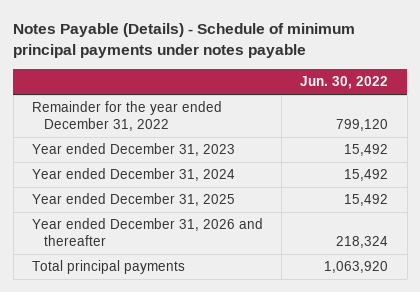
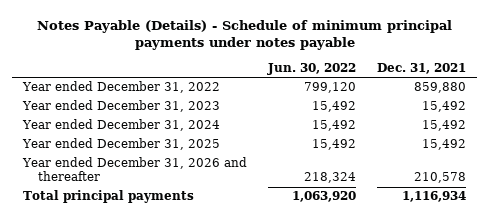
none -> [377,62,467,74] Dec. 31, 2021
[31,101,222,132] Remainder for the year ended December 31, 2022 -> [21,81,220,94] Year ended December 31, 2022

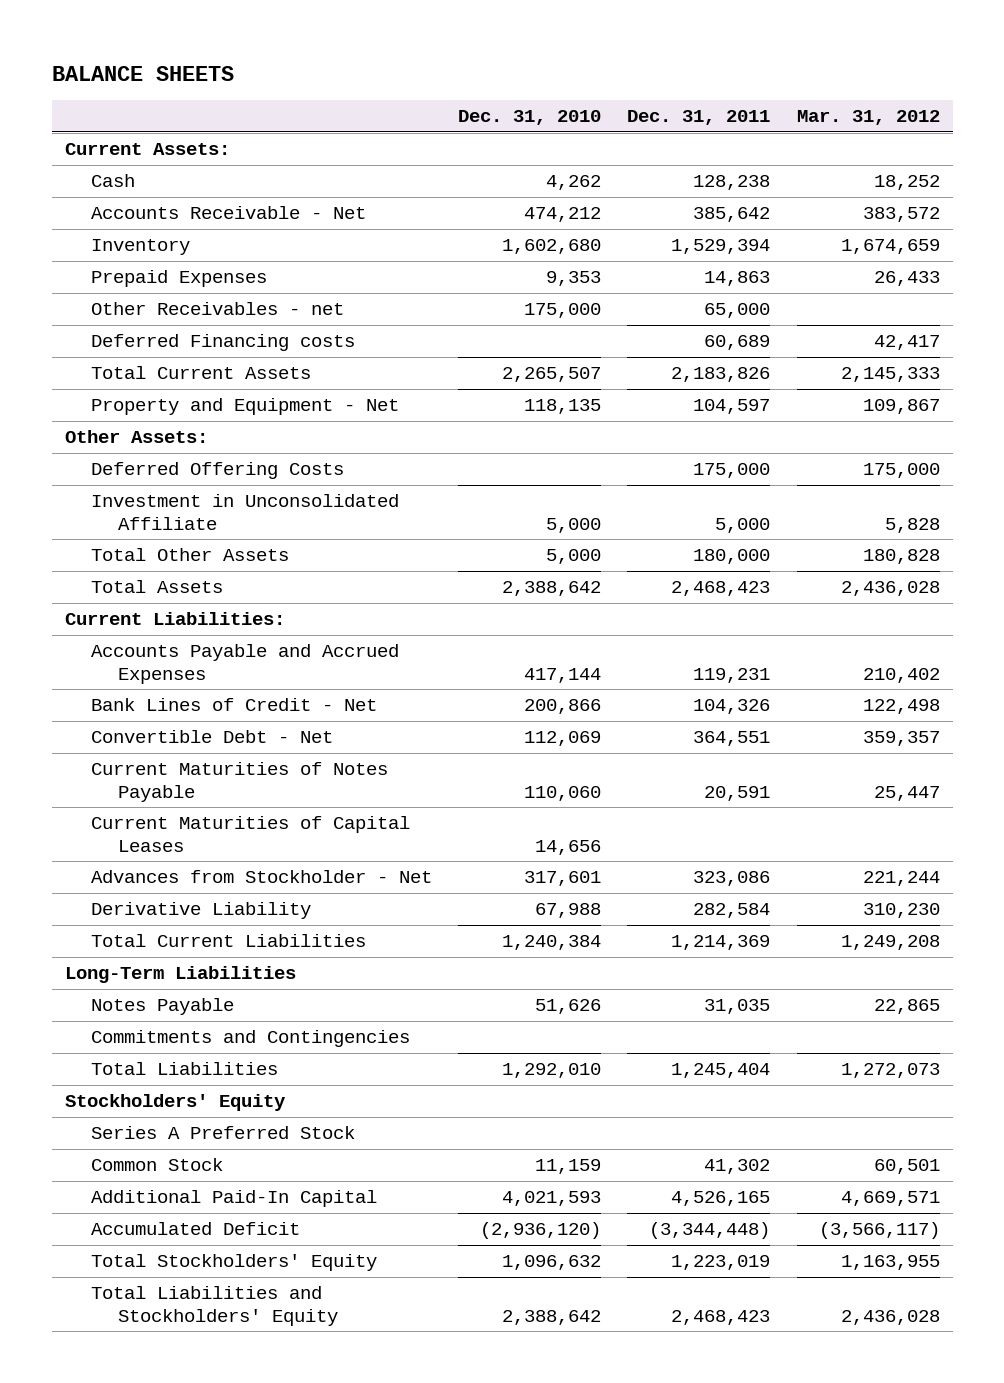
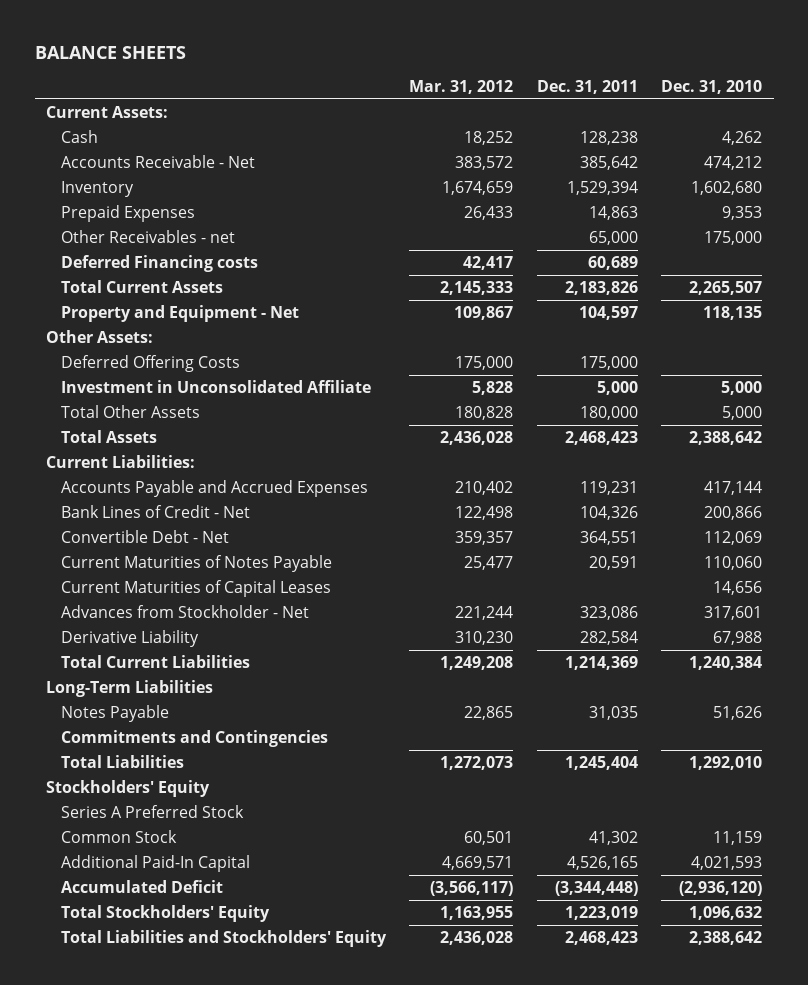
[873,785,940,801] 25,447 -> [464,555,514,570] 25,477

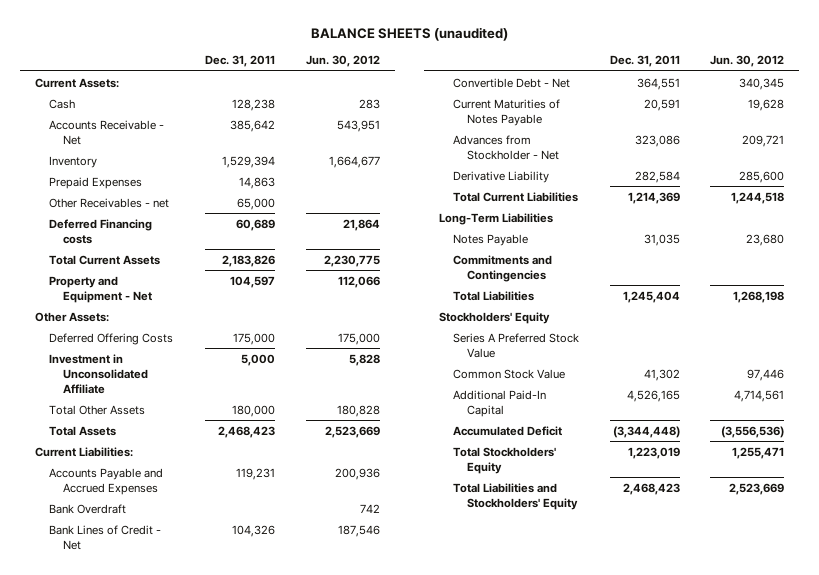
[34,45,186,59] BALANCE SHEETS -> [310,26,508,41] BALANCE SHEETS (unaudited)
[409,79,514,94] Mar. 31, 2012 -> none
[661,79,763,94] Dec. 31, 2010 -> none
none -> [305,54,380,67] Jun. 30, 2012
none -> [48,503,126,514] Bank Overdraft
[61,579,332,597] Current Maturities of Capital Leases -> none
[61,804,245,818] Series A Preferred Stock -> [453,332,580,358] Series A Preferred Stock Value
[61,829,178,843] Common Stock -> [453,368,566,379] Common Stock Value

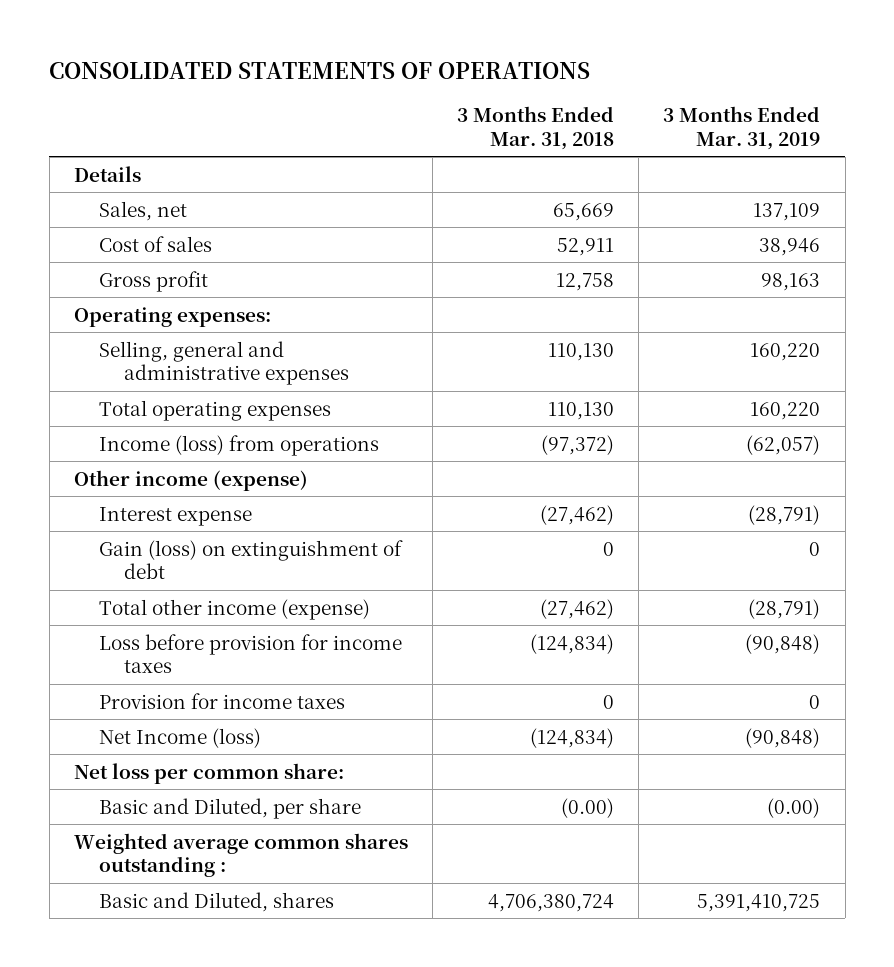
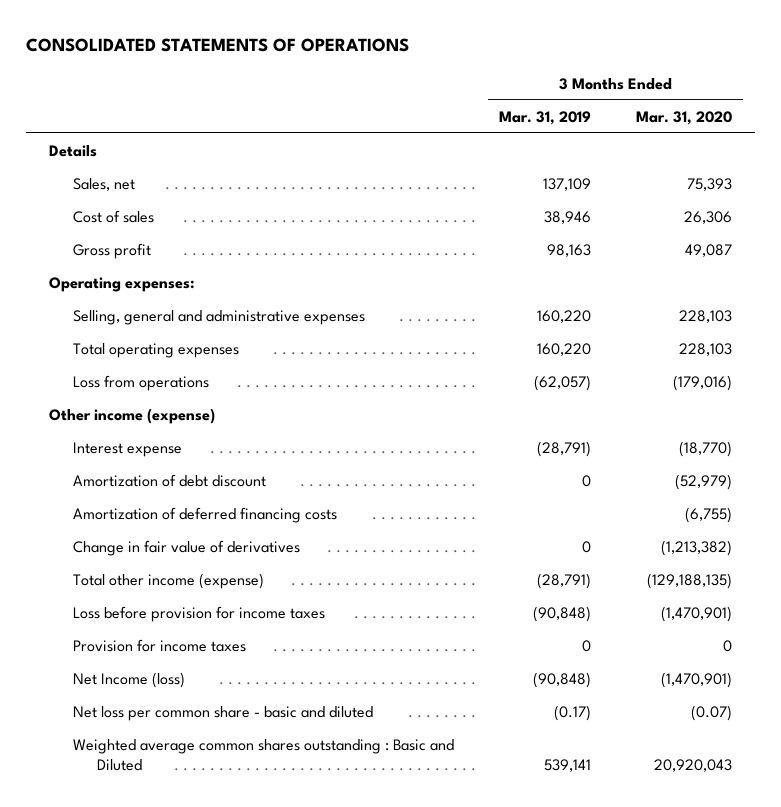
[457,106,615,150] 3 Months Ended Mar. 31, 2018 -> none
none -> [636,110,733,125] Mar. 31, 2020
[99,434,380,456] Income (loss) from operations -> [72,374,209,391] Loss from operations
[99,539,404,580] Gain (loss) on extinguishment of debt -> none
none -> [72,473,266,487] Amortization of debt discount
none -> [72,506,337,523] Amortization of deferred financing costs
none -> [72,539,300,556] Change in fair value of derivatives
[73,762,344,784] Net loss per common share: -> none
[73,832,408,878] Weighted average common shares outstanding : -> none
[99,797,362,819] Basic and Diluted, per share -> [72,705,373,721] Net loss per common share - basic and diluted
[767,797,821,818] (0.00) -> [553,704,591,721] (0.17)
[99,891,335,912] Basic and Diluted, shares -> [72,738,454,771] Weighted average common shares outstanding : Basic and Diluted
[697,893,821,912] 5,391,410,725 -> [543,758,591,772] 539,141

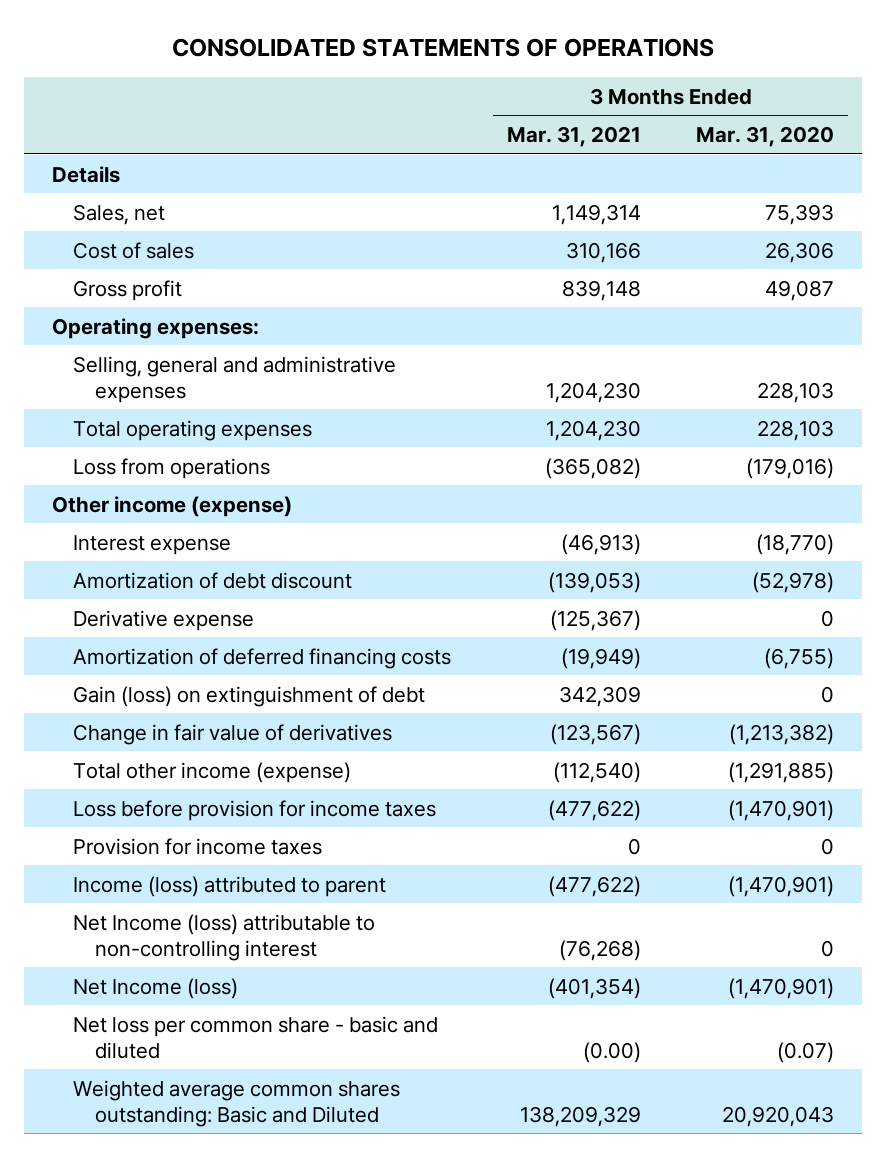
[498,110,591,125] Mar. 31, 2019 -> none
none -> [506,126,641,148] Mar. 31, 2021
[675,473,733,490] (52,979) -> [752,571,835,593] (52,978)
none -> [73,609,255,631] Derivative expense
none -> [73,685,426,707] Gain (loss) on extinguishment of debt
[647,572,733,589] (129,188,135) -> [728,761,835,783] (1,291,885)
none -> [73,875,387,897] Income (loss) attributed to parent
none -> [73,913,376,961] Net Income (loss) attributable to non-controlling interest
[72,738,454,771] Weighted average common shares outstanding : Basic and Diluted -> [73,1079,401,1127] Weighted average common shares outstanding: Basic and Diluted

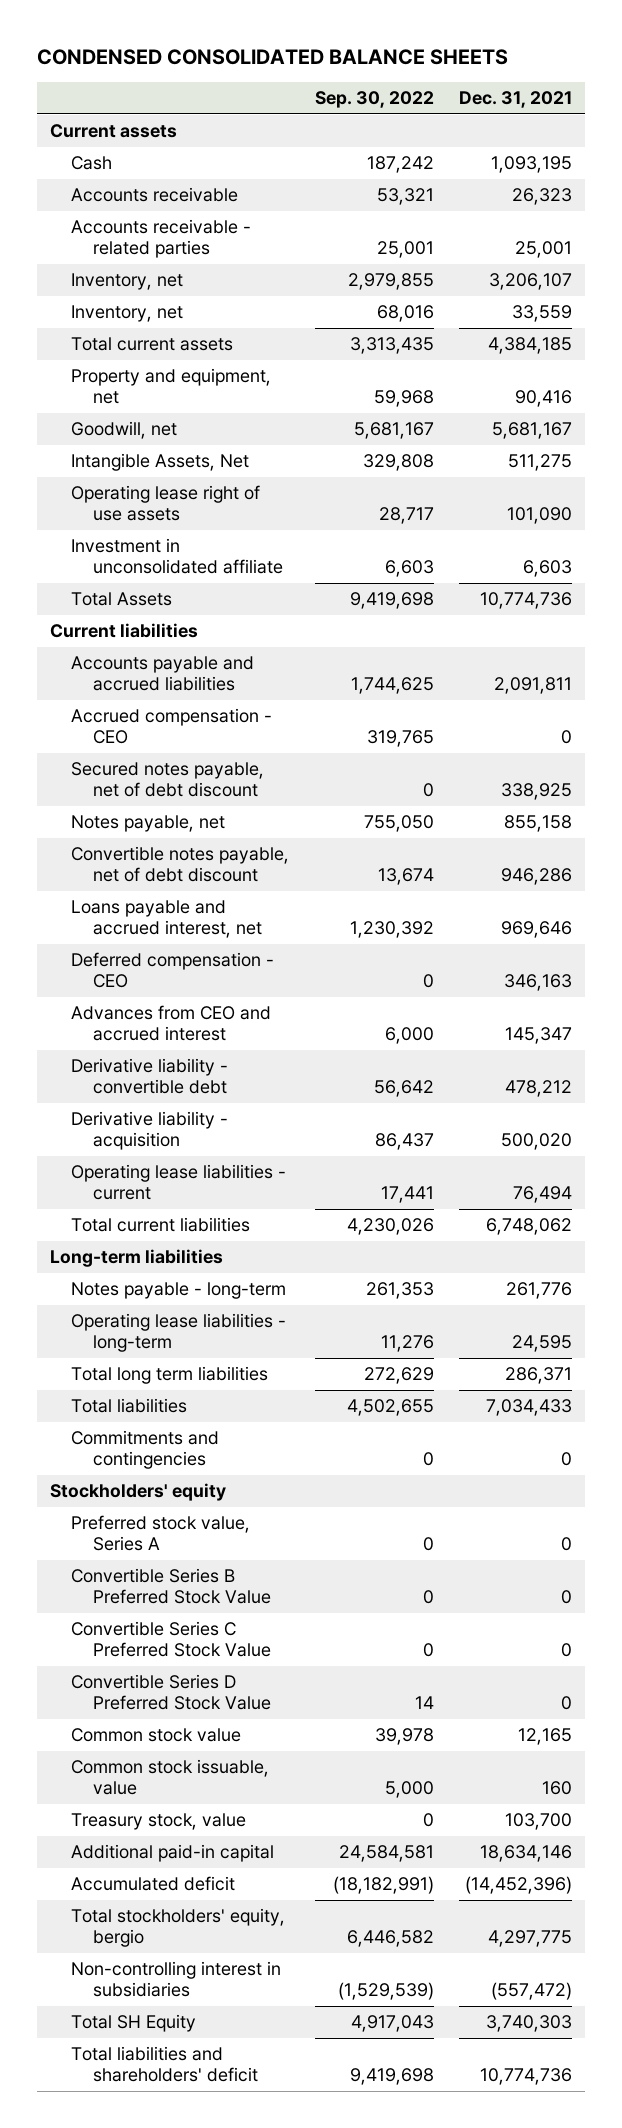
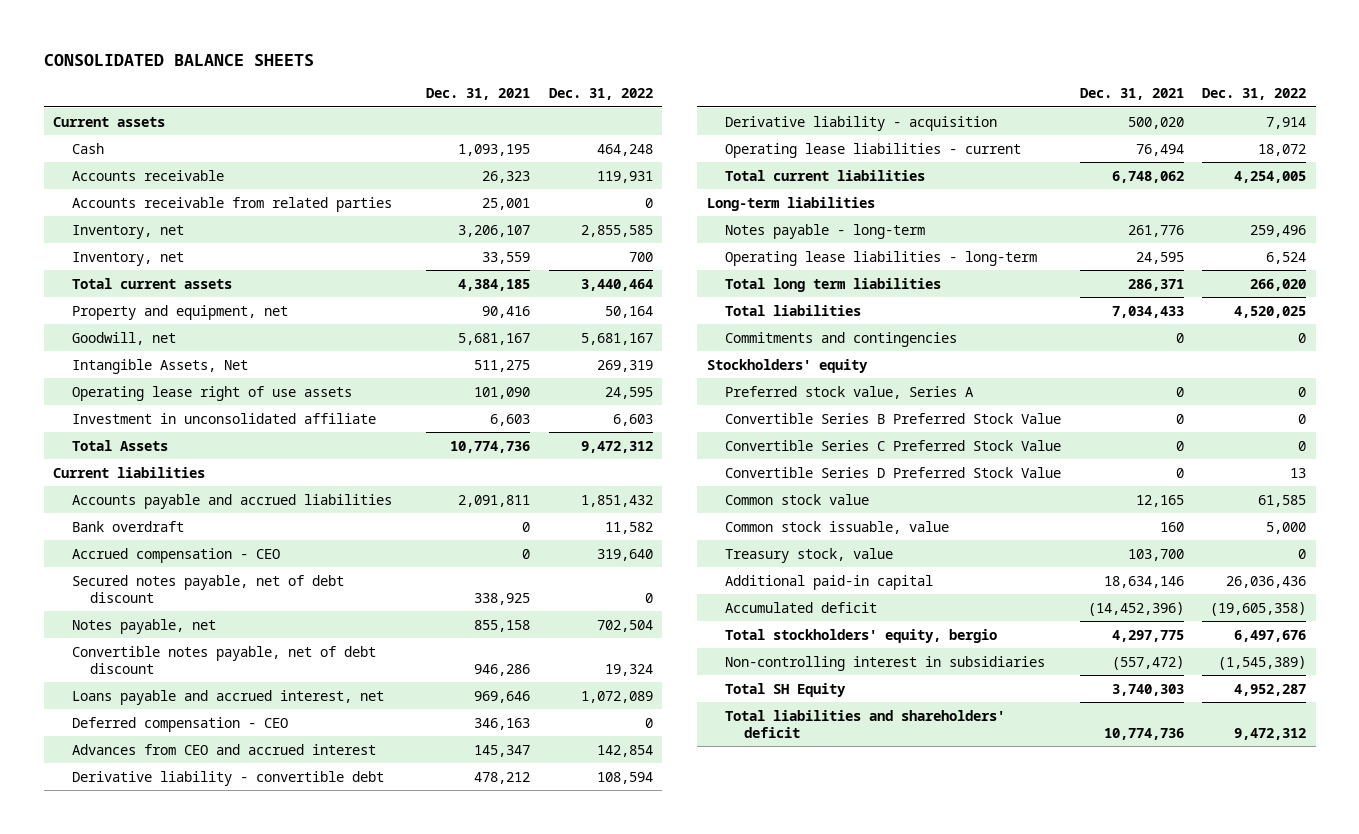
[36,49,508,66] CONDENSED CONSOLIDATED BALANCE SHEETS -> [43,53,314,66] CONSOLIDATED BALANCE SHEETS
[314,91,434,109] Sep. 30, 2022 -> none
none -> [548,88,653,101] Dec. 31, 2022
[71,219,252,258] Accounts receivable - related parties -> [71,196,392,212] Accounts receivable from related parties
none -> [71,520,184,532] Bank overdraft

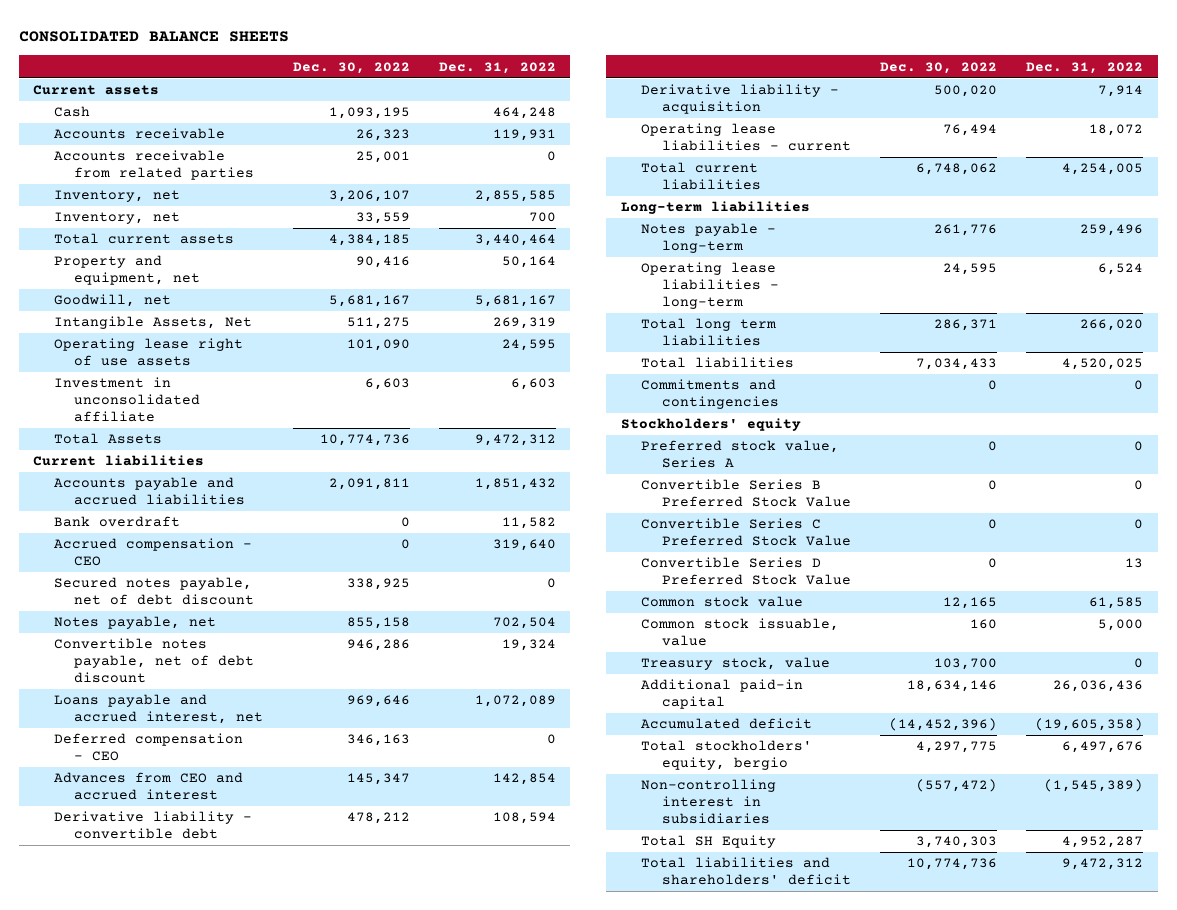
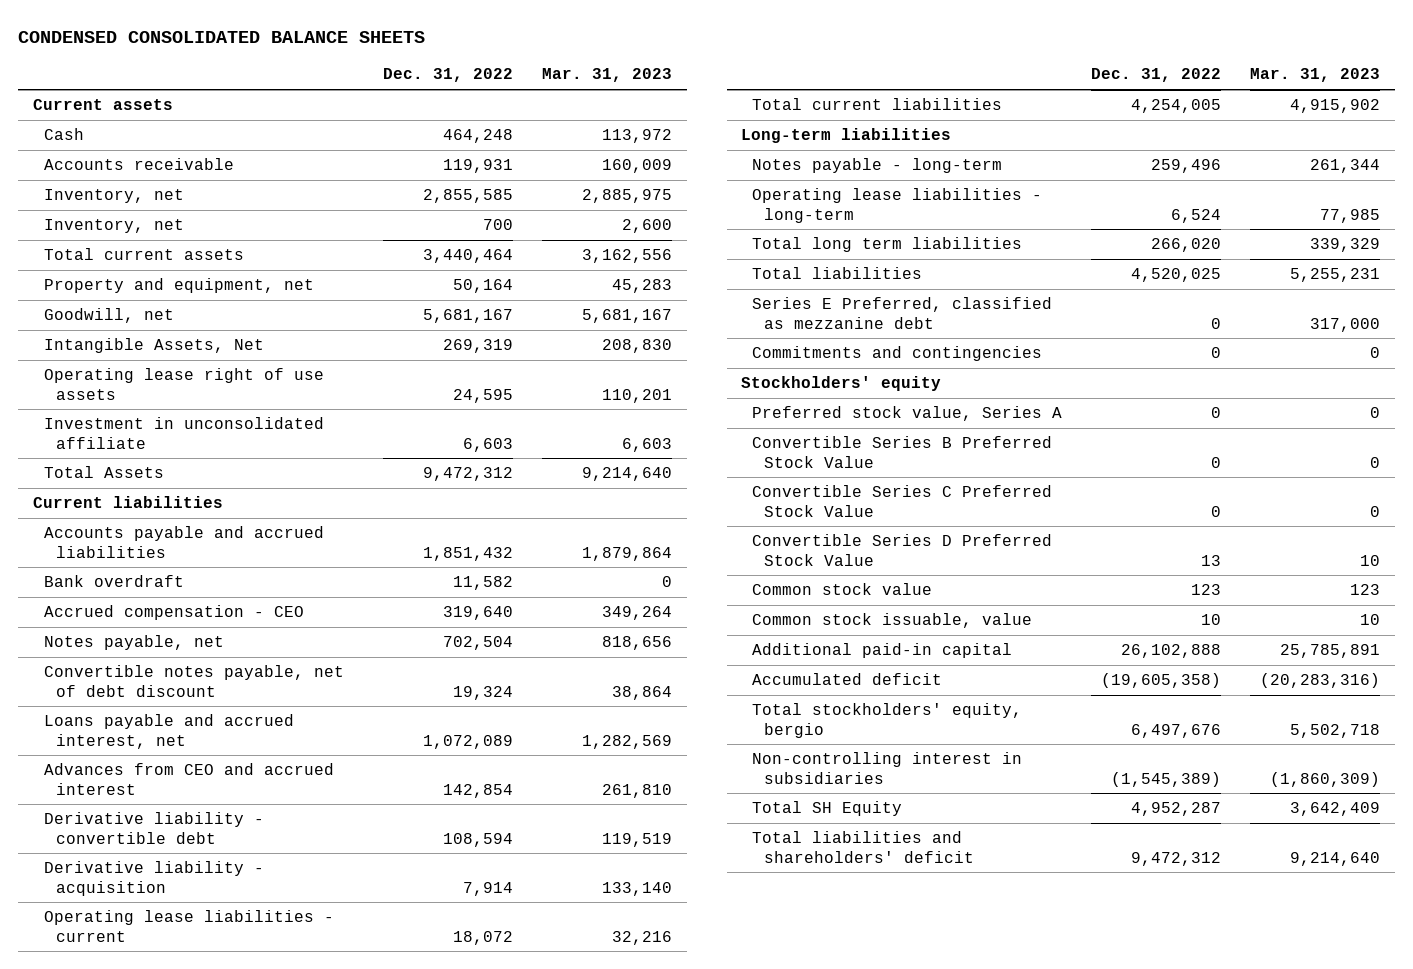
[18,31,289,43] CONSOLIDATED BALANCE SHEETS -> [18,31,426,44] CONDENSED CONSOLIDATED BALANCE SHEETS
[292,61,410,74] Dec. 30, 2022 -> none
none -> [542,68,673,83] Mar. 31, 2023
[53,150,255,181] Accounts receivable from related parties -> none
[53,577,255,606] Secured notes payable, net of debt discount -> none
[53,733,243,762] Deferred compensation - CEO -> none
none -> [752,297,1053,329] Series E Preferred, classified as mezzanine debt
[641,657,831,671] Treasury stock, value -> none
[1089,597,1144,610] 61,585 -> [1191,584,1222,596] 123
[1098,619,1144,632] 5,000 -> [1201,614,1222,626] 10
[1053,680,1144,693] 26,036,436 -> [1121,644,1222,659] 26,102,888

